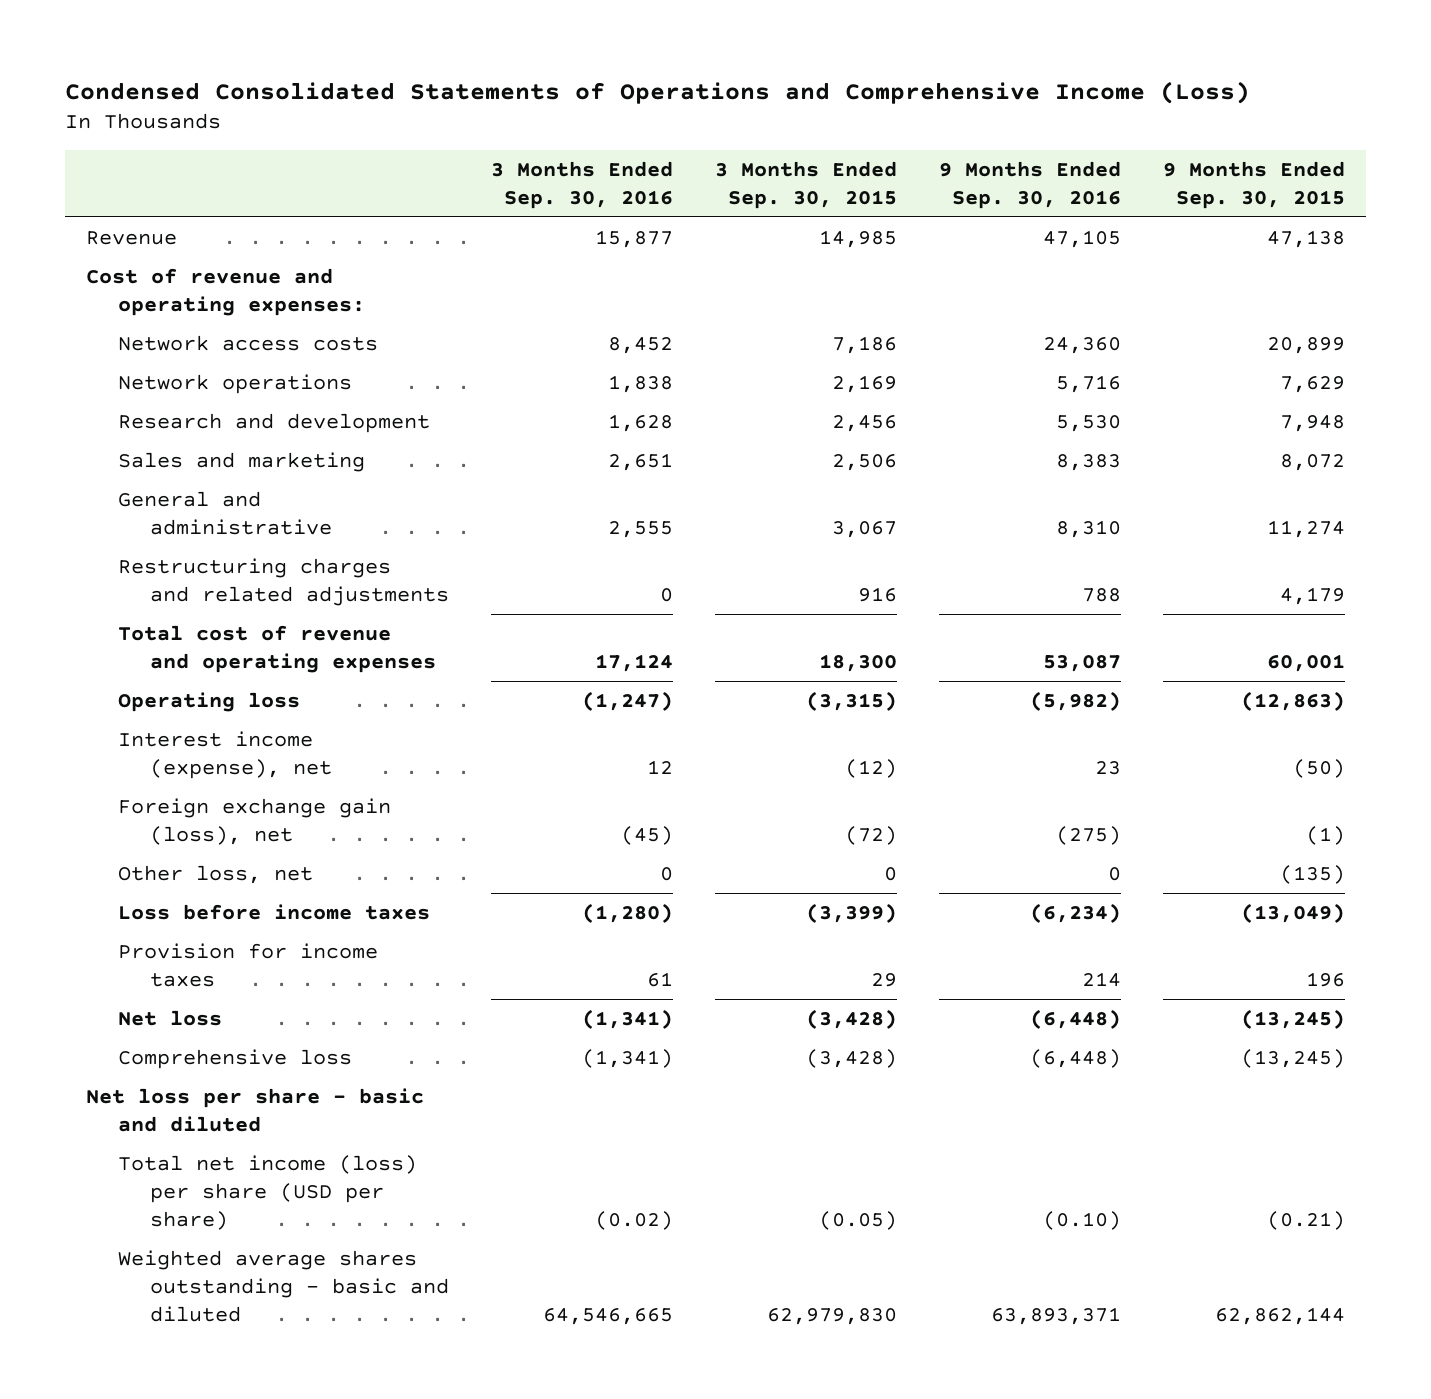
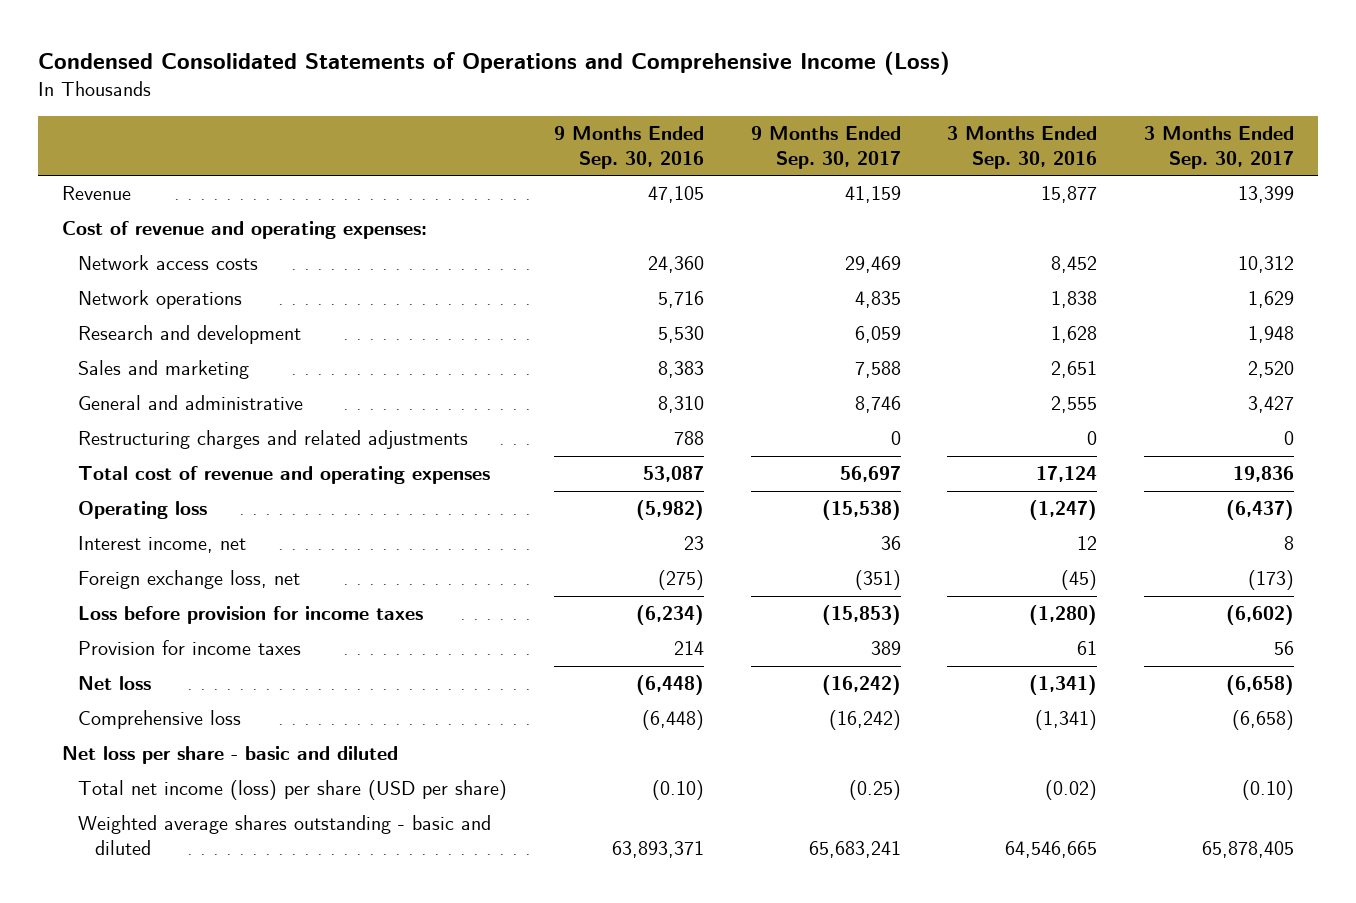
[715,160,898,209] 3 Months Ended Sep. 30, 2015 -> none
[1162,160,1345,209] 9 Months Ended Sep. 30, 2015 -> none
none -> [750,126,901,169] 9 Months Ended Sep. 30, 2017
none -> [1144,126,1295,169] 3 Months Ended Sep. 30, 2017
[117,865,313,885] Other loss, net -> none
[117,731,333,779] Interest income (expense), net -> [78,536,247,554] Interest income, net
[117,798,391,845] Foreign exchange gain (loss), net -> [78,570,301,590] Foreign exchange loss, net
[117,904,430,921] Loss before income taxes -> [78,606,424,625] Loss before provision for income taxes

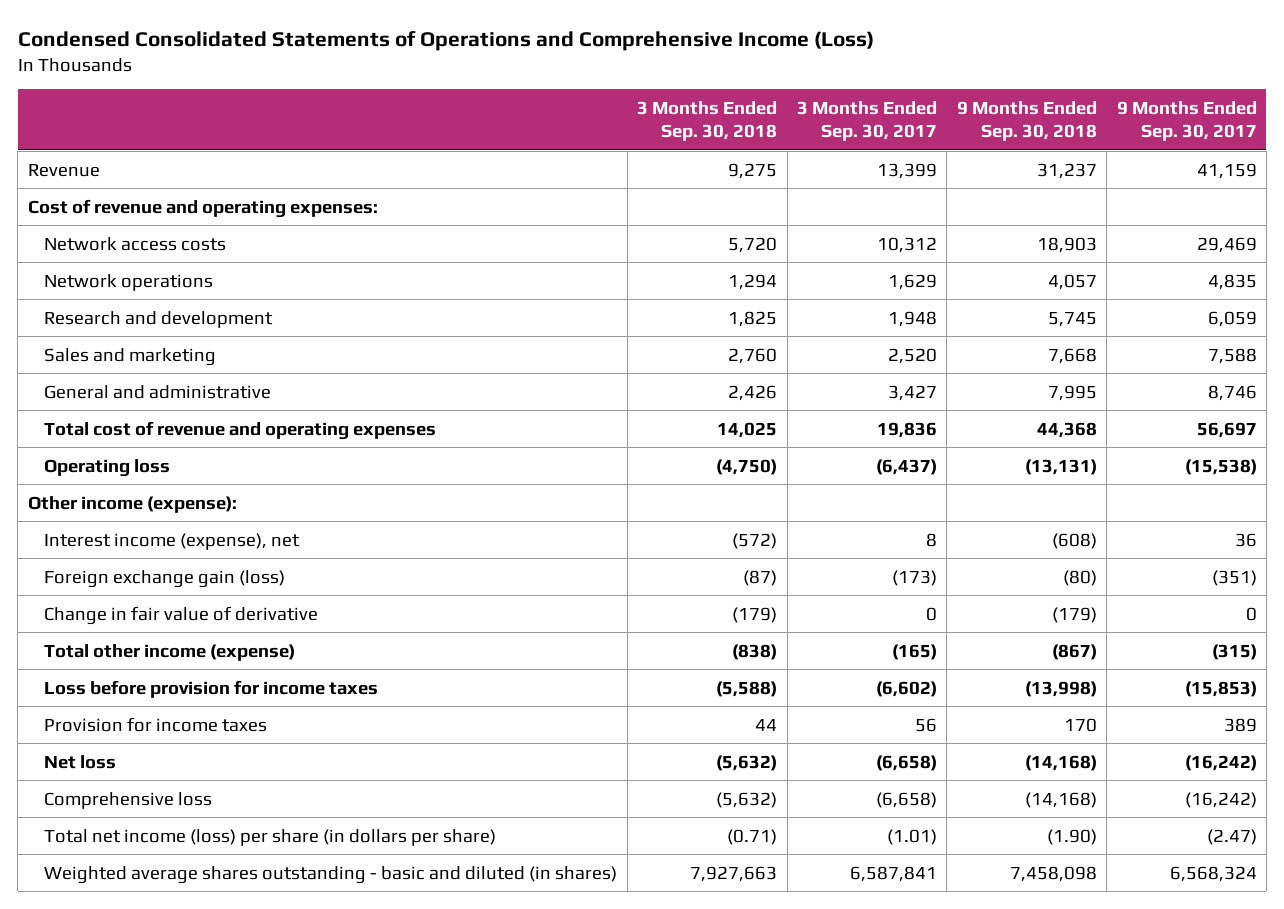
[553,126,704,169] 9 Months Ended Sep. 30, 2016 -> none
[947,126,1098,169] 3 Months Ended Sep. 30, 2016 -> none
none -> [637,100,778,141] 3 Months Ended Sep. 30, 2018
none -> [956,100,1097,141] 9 Months Ended Sep. 30, 2018
[78,430,469,450] Restructuring charges and related adjustments -> none
none -> [27,495,237,513] Other income (expense):
[78,536,247,554] Interest income, net -> [44,532,301,550] Interest income (expense), net
[78,570,301,590] Foreign exchange loss, net -> [44,569,286,588] Foreign exchange gain (loss)
none -> [44,605,319,625] Change in fair value of derivative
none -> [44,643,296,661] Total other income (expense)
[61,746,398,765] Net loss per share - basic and diluted -> none
[78,780,508,801] Total net income (loss) per share (USD per share) -> [44,828,497,846] Total net income (loss) per share (in dollars per share)
[848,780,901,801] (0.25) -> [1206,828,1257,845] (2.47)
[1242,780,1295,801] (0.10) -> [886,828,937,845] (1.01)
[78,815,492,855] Weighted average shares outstanding - basic and diluted -> [44,865,618,884] Weighted average shares outstanding - basic and diluted (in shares)
[808,840,901,858] 65,683,241 -> [1169,865,1257,882] 6,568,324
[1202,840,1295,858] 65,878,405 -> [849,865,937,882] 6,587,841

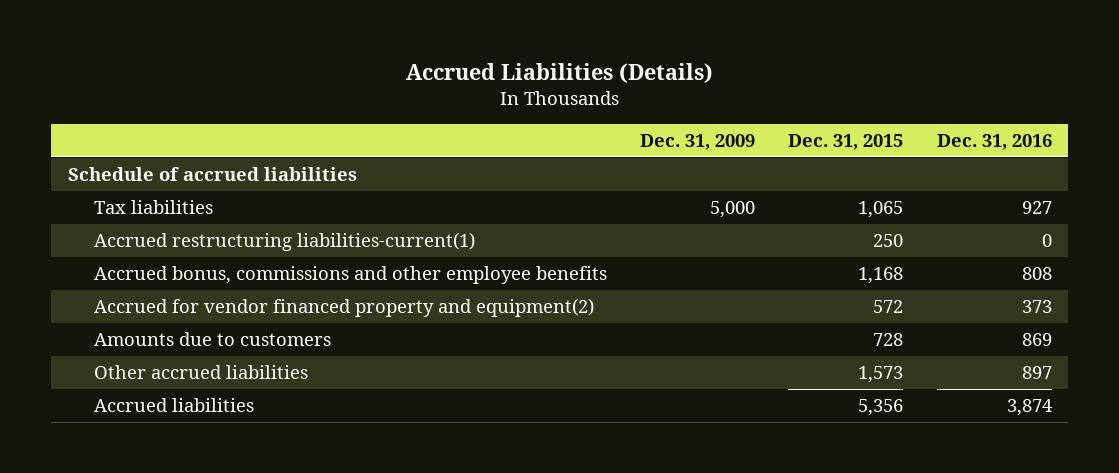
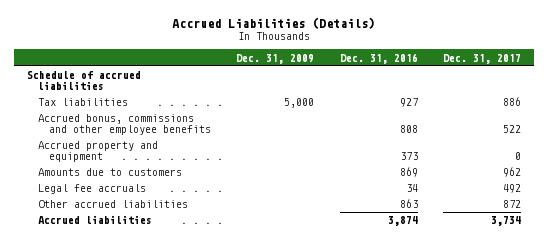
[788,133,904,150] Dec. 31, 2015 -> none
none -> [443,53,522,64] Dec. 31, 2017
[93,232,475,252] Accrued restructuring liabilities-current(1) -> none
[93,298,594,318] Accrued for vendor financed property and equipment(2) -> [37,141,158,163] Accrued property and equipment
none -> [37,184,146,195] Legal fee accruals
[1021,366,1052,380] 897 -> [399,199,418,209] 863

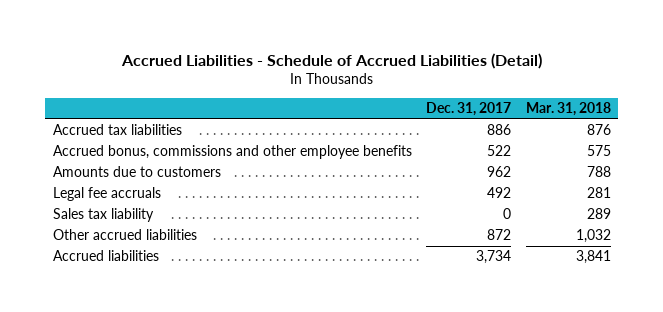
[172,17,376,30] Accrued Liabilities (Details) -> [120,53,542,70] Accrued Liabilities - Schedule of Accrued Liabilities (Detail)
[236,53,315,64] Dec. 31, 2009 -> none
[339,52,418,64] Dec. 31, 2016 -> none
none -> [525,102,611,117] Mar. 31, 2018
[27,71,142,91] Schedule of accrued liabilities -> none
[37,98,128,107] Tax liabilities -> [52,124,182,136] Accrued tax liabilities
[37,141,158,163] Accrued property and equipment -> none
none -> [52,208,154,223] Sales tax liability

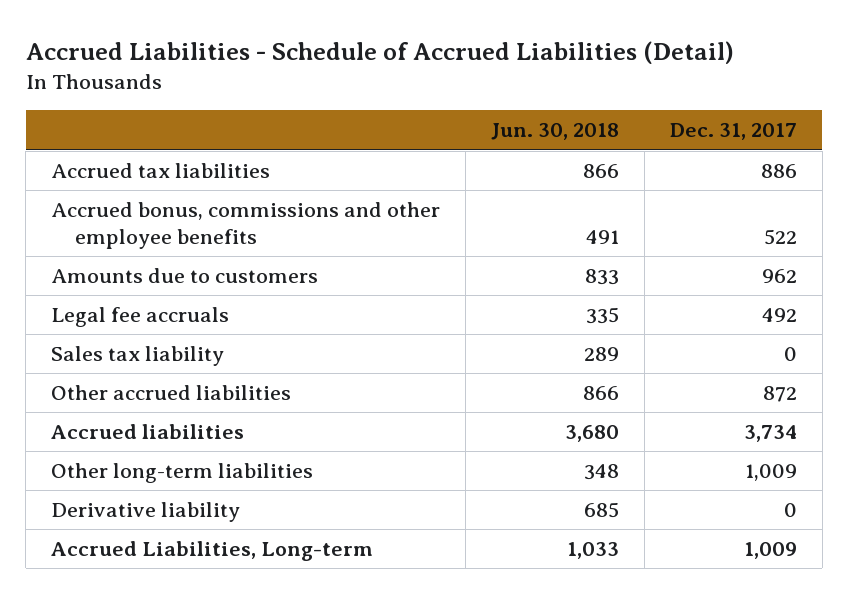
[525,102,611,117] Mar. 31, 2018 -> none
none -> [491,123,620,141] Jun. 30, 2018
none -> [51,463,314,484] Other long-term liabilities
none -> [51,502,241,523] Derivative liability
none -> [51,541,374,562] Accrued Liabilities, Long-term

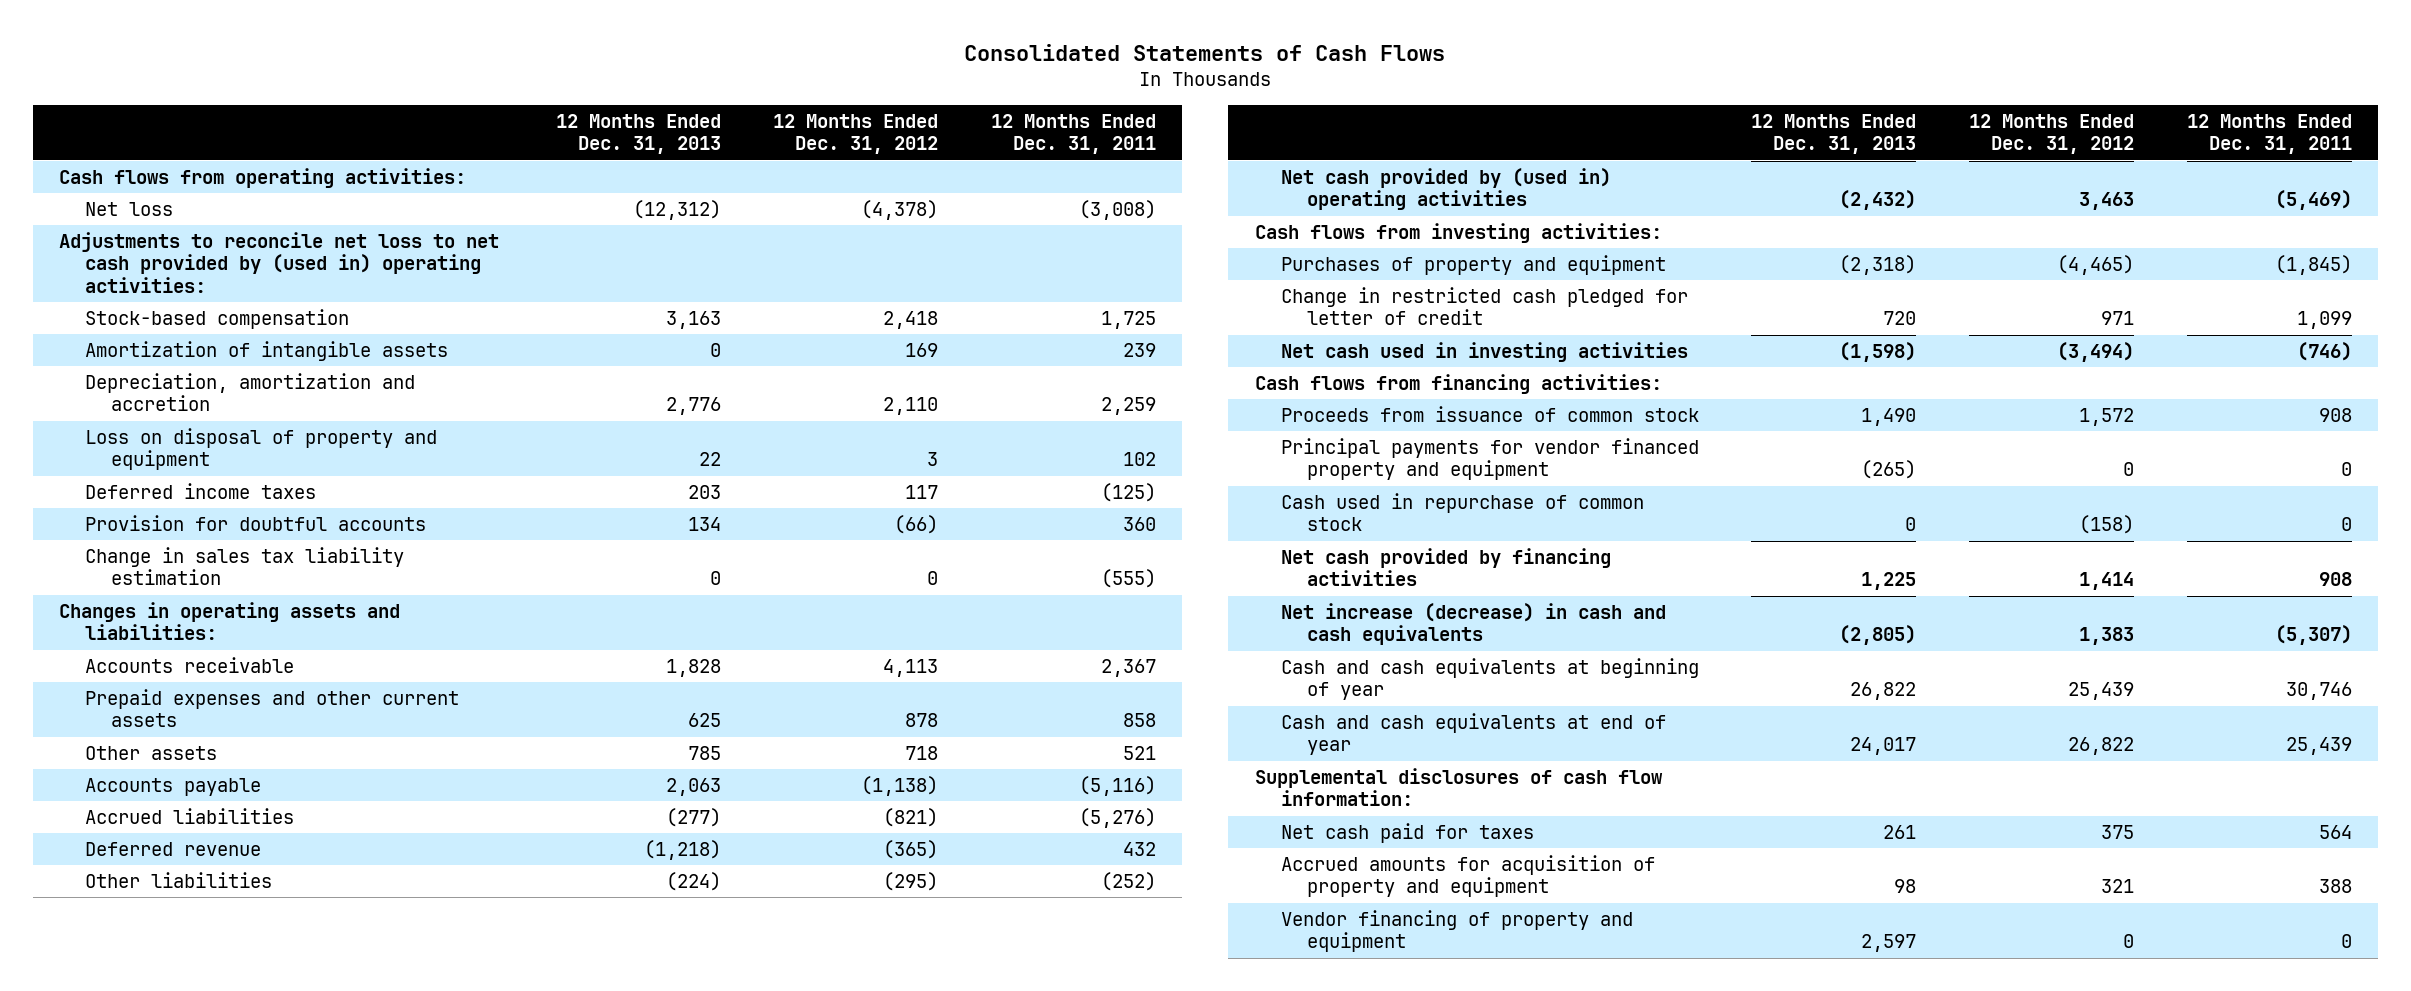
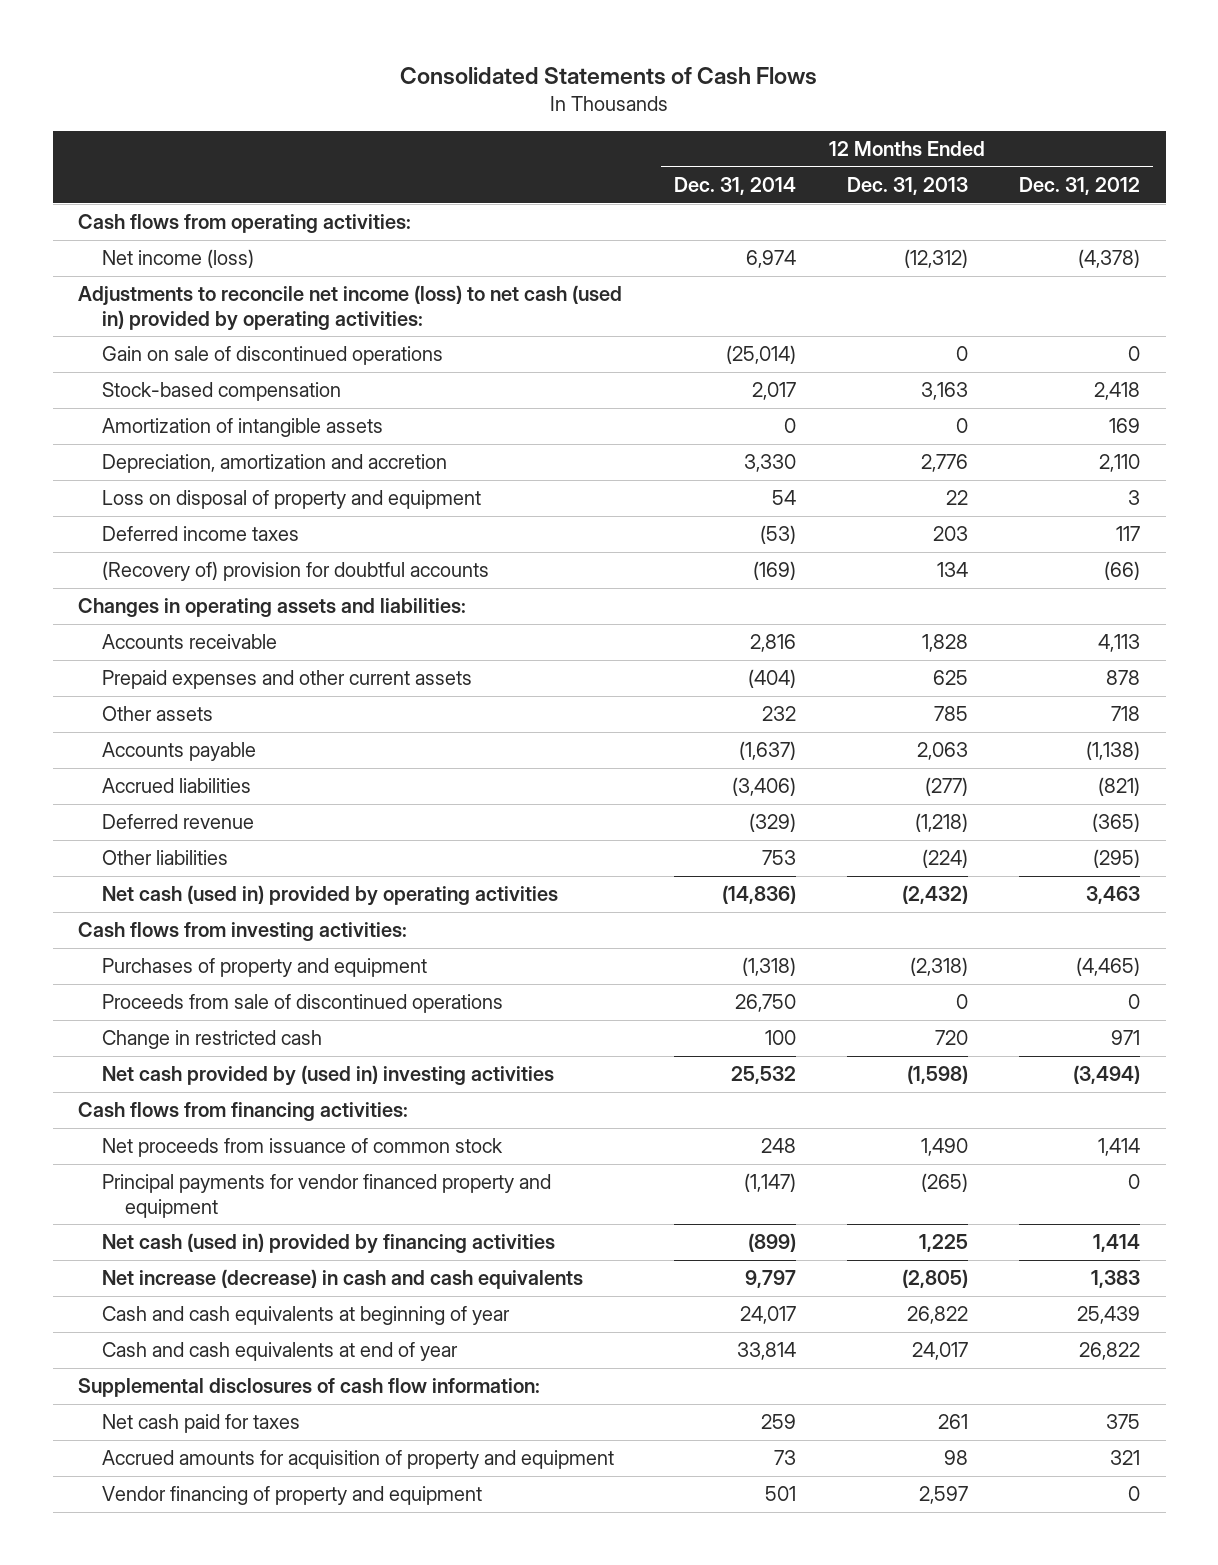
[990,113,1156,155] 12 Months Ended Dec. 31, 2011 -> none
none -> [673,177,796,196] Dec. 31, 2014
[84,201,173,216] Net loss -> [101,249,254,269] Net income (loss)
[58,231,499,293] Adjustments to reconcile net loss to net cash provided by (used in) operating activities: -> [78,285,623,331] Adjustments to reconcile net income (loss) to net cash (used in) provided by operating activities:
none -> [101,346,443,366] Gain on sale of discontinued operations
[84,546,404,586] Change in sales tax liability estimation -> none
[84,514,426,531] Provision for doubtful accounts -> [101,561,489,582] (Recovery of) provision for doubtful accounts
[1280,167,1611,211] Net cash provided by (used in) operating activities -> [101,885,558,907] Net cash (used in) provided by operating activities
none -> [101,994,503,1014] Proceeds from sale of discontinued operations
[1280,286,1688,326] Change in restricted cash pledged for letter of credit -> [101,1030,322,1050] Change in restricted cash
[1280,341,1688,362] Net cash used in investing activities -> [101,1065,554,1087] Net cash provided by (used in) investing activities
[1280,405,1699,422] Proceeds from issuance of common stock -> [101,1138,503,1158] Net proceeds from issuance of common stock
[2079,407,2135,426] 1,572 -> [1098,1138,1141,1157] 1,414
[1280,492,1644,532] Cash used in repurchase of common stock -> none
[1280,547,1611,587] Net cash provided by financing activities -> [101,1233,555,1255] Net cash (used in) provided by financing activities

